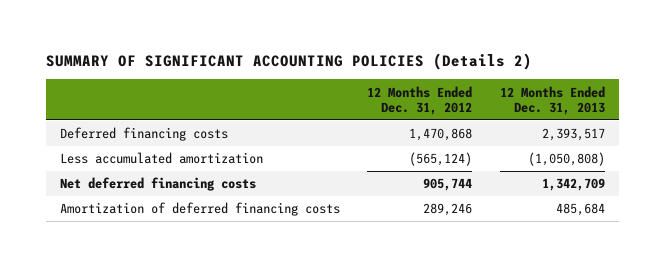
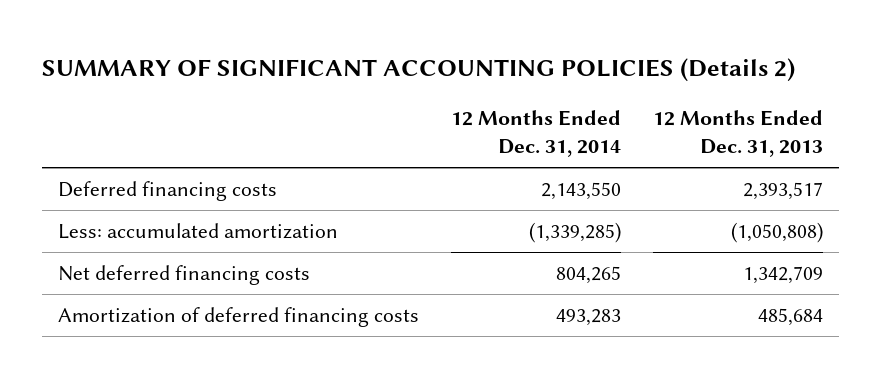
[367,85,473,115] 12 Months Ended Dec. 31, 2012 -> none
none -> [451,110,622,158] 12 Months Ended Dec. 31, 2014
[59,152,263,165] Less accumulated amortization -> [57,223,338,240] Less: accumulated amortization

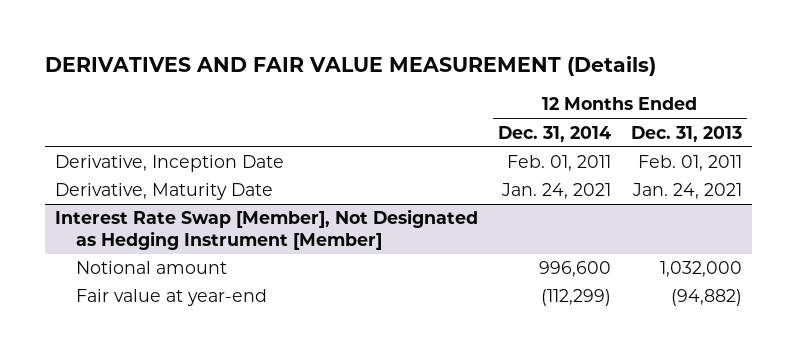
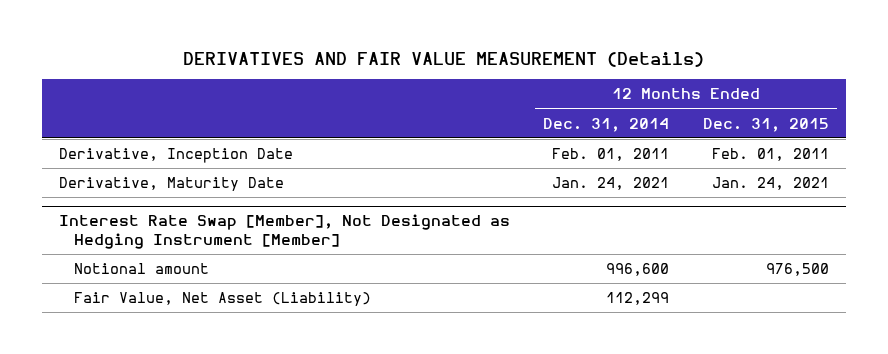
[630,125,742,142] Dec. 31, 2013 -> none
none -> [702,117,829,132] Dec. 31, 2015
[76,289,268,307] Fair value at year-end -> none
none -> [74,292,372,307] Fair Value, Net Asset (Liability)

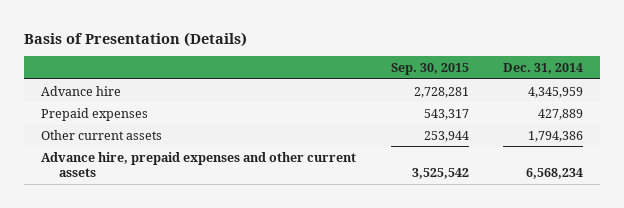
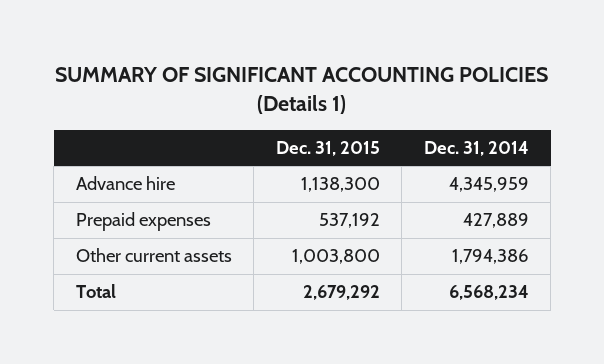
[24,31,248,47] Basis of Presentation (Details) -> [55,67,549,115] SUMMARY OF SIGNIFICANT ACCOUNTING POLICIES (Details 1)
[390,62,469,75] Sep. 30, 2015 -> none
none -> [275,140,380,156] Dec. 31, 2015
[41,151,357,178] Advance hire, prepaid expenses and other current assets -> [75,284,116,299] Total

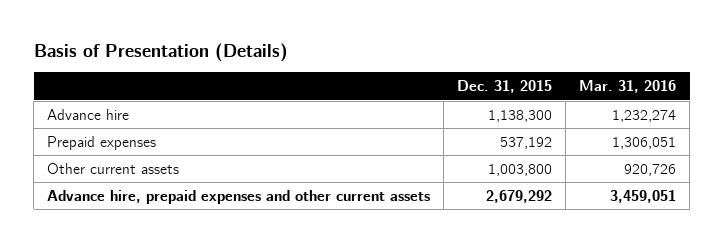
[55,67,549,115] SUMMARY OF SIGNIFICANT ACCOUNTING POLICIES (Details 1) -> [33,43,288,63] Basis of Presentation (Details)
[423,140,529,156] Dec. 31, 2014 -> none
none -> [579,80,677,94] Mar. 31, 2016
[75,284,116,299] Total -> [47,189,431,204] Advance hire, prepaid expenses and other current assets

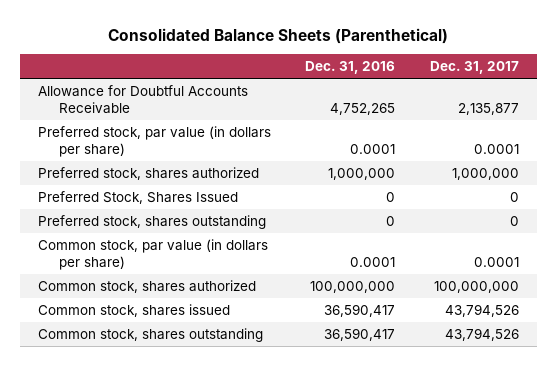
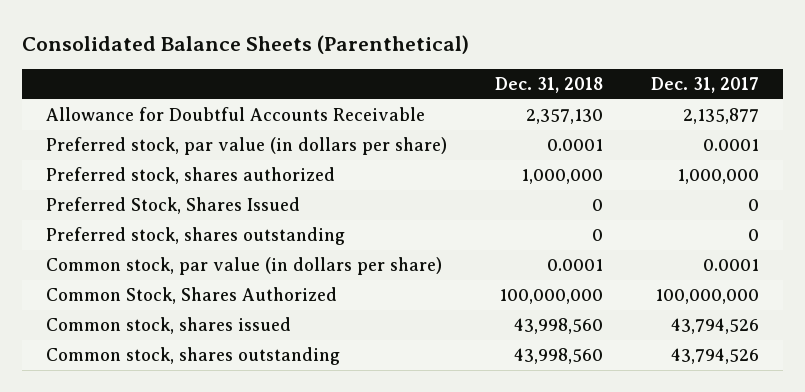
[305,61,396,75] Dec. 31, 2016 -> none
none -> [495,77,604,94] Dec. 31, 2018
[37,280,256,294] Common stock, shares authorized -> [46,287,338,305] Common Stock, Shares Authorized

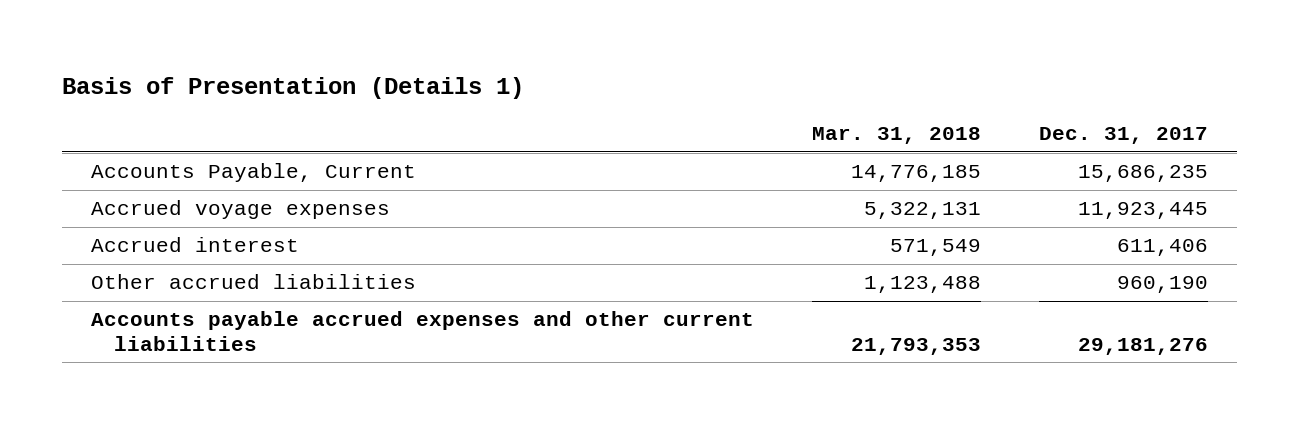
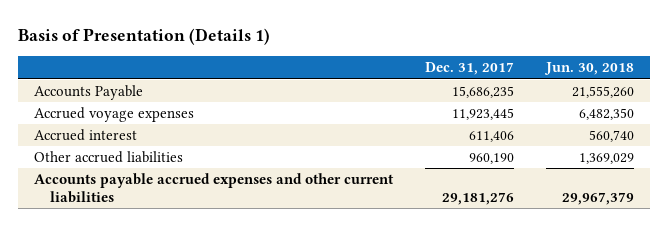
[811,127,981,145] Mar. 31, 2018 -> none
none -> [544,62,635,76] Jun. 30, 2018
[90,163,416,183] Accounts Payable, Current -> [33,85,143,101] Accounts Payable

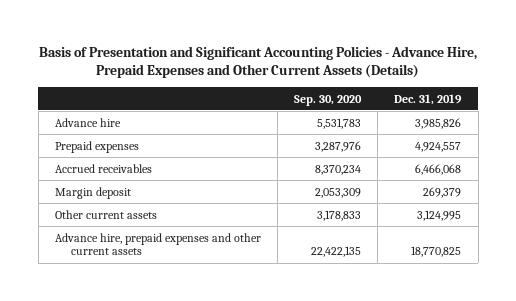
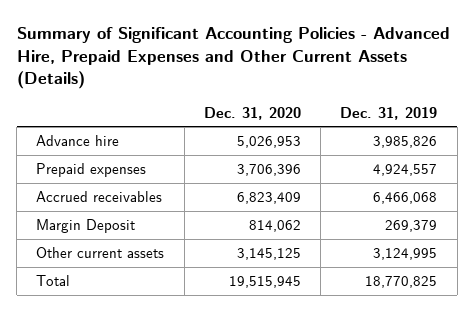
[39,45,478,79] Basis of Presentation and Significant Accounting Policies - Advance Hire, Prepaid Expenses and Other Current Assets (Details) -> [16,27,450,90] Summary of Significant Accounting Policies - Advanced Hire, Prepaid Expenses and Other Current Assets (Details)
[294,94,363,106] Sep. 30, 2020 -> none
none -> [203,106,301,120] Dec. 31, 2020
[54,186,131,199] Margin deposit -> [36,218,136,233] Margin Deposit
[54,232,261,256] Advance hire, prepaid expenses and other current assets -> [36,274,71,286] Total

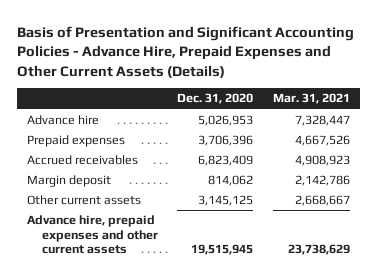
[16,27,450,90] Summary of Significant Accounting Policies - Advanced Hire, Prepaid Expenses and Other Current Assets (Details) -> [17,25,355,78] Basis of Presentation and Significant Accounting Policies - Advance Hire, Prepaid Expenses and Other Current Assets (Details)
[340,106,438,120] Dec. 31, 2019 -> none
none -> [273,93,351,105] Mar. 31, 2021
[36,218,136,233] Margin Deposit -> [27,175,112,188] Margin deposit
[36,274,71,286] Total -> [27,215,158,255] Advance hire, prepaid expenses and other current assets

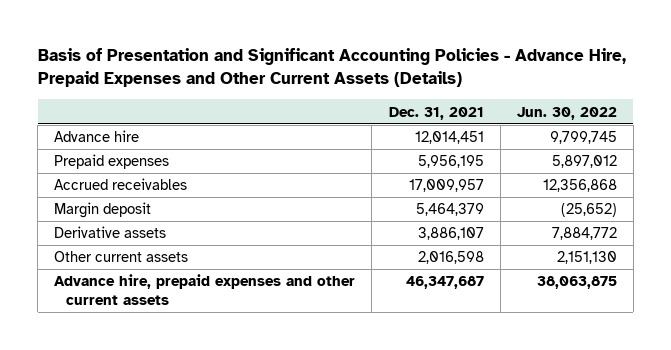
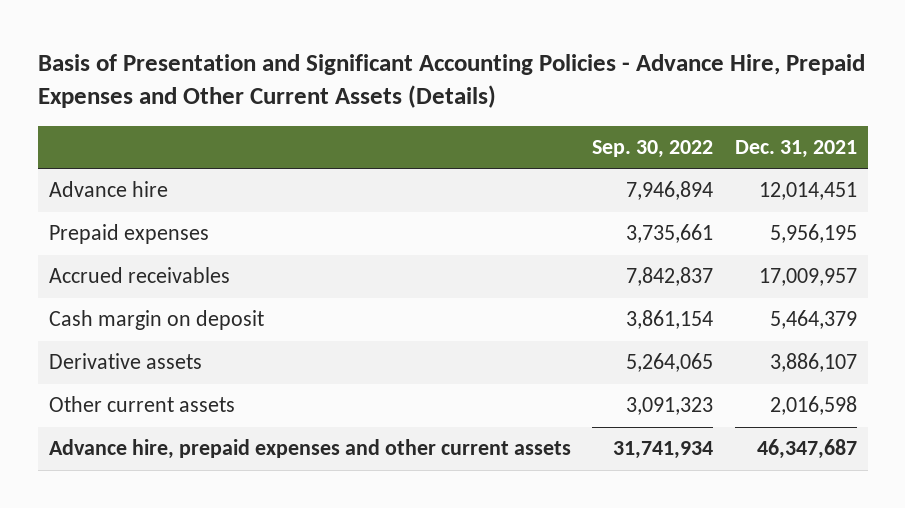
[516,106,617,120] Jun. 30, 2022 -> none
none -> [592,139,714,158] Sep. 30, 2022
[54,202,152,219] Margin deposit -> [48,310,264,331] Cash margin on deposit

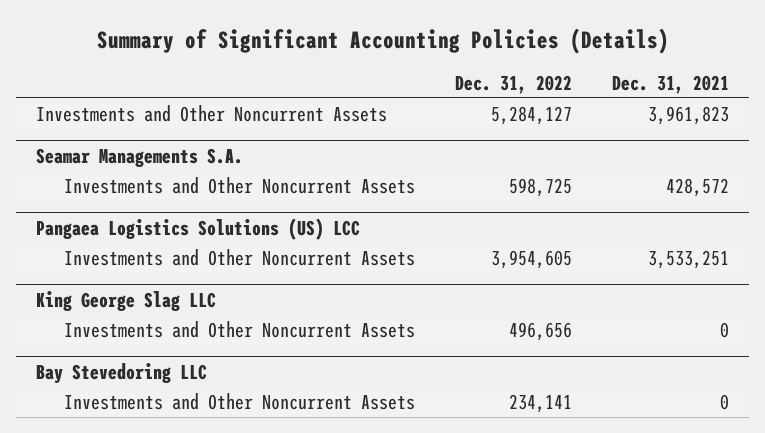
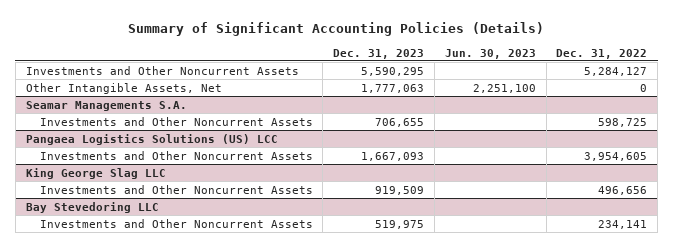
[611,75,729,95] Dec. 31, 2021 -> none
none -> [333,48,425,59] Dec. 31, 2023
none -> [444,48,536,59] Jun. 30, 2023
none -> [25,82,222,94] Other Intangible Assets, Net

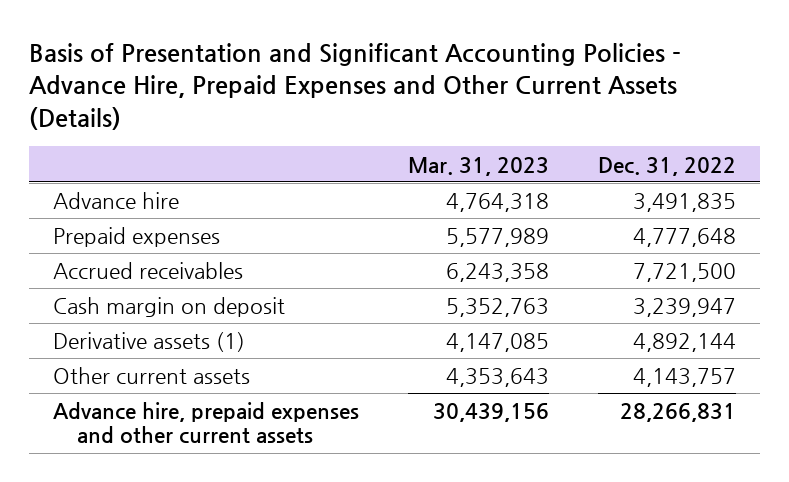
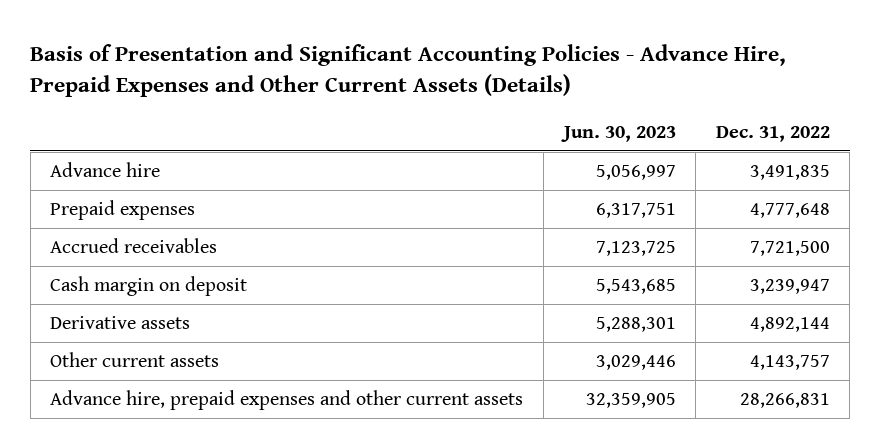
[408,156,550,176] Mar. 31, 2023 -> none
none -> [560,125,676,142] Jun. 30, 2023
[53,332,246,353] Derivative assets (1) -> [50,316,191,330] Derivative assets

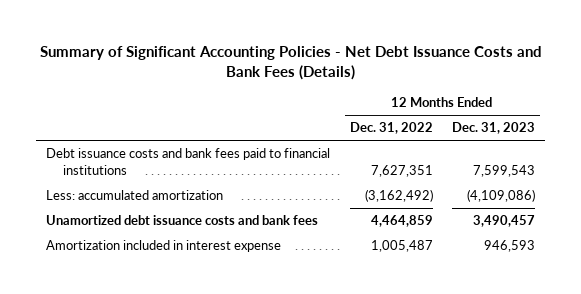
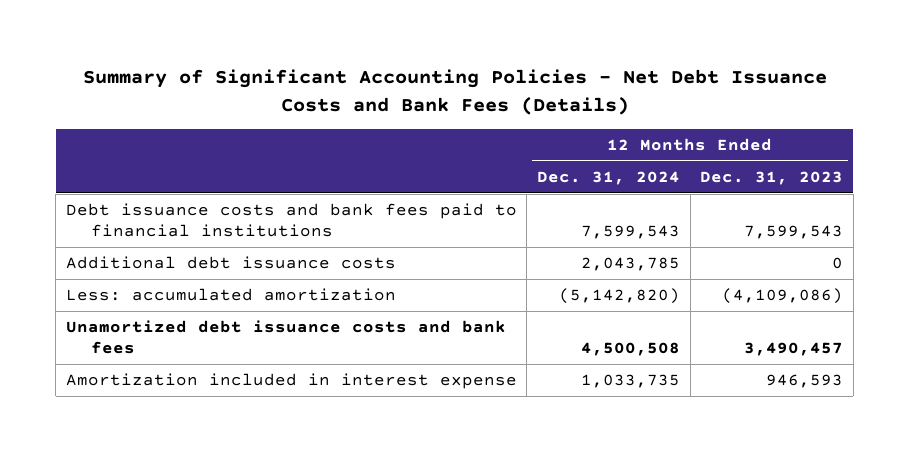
[349,122,433,135] Dec. 31, 2022 -> none
none -> [537,170,681,185] Dec. 31, 2024
none -> [65,256,396,270] Additional debt issuance costs

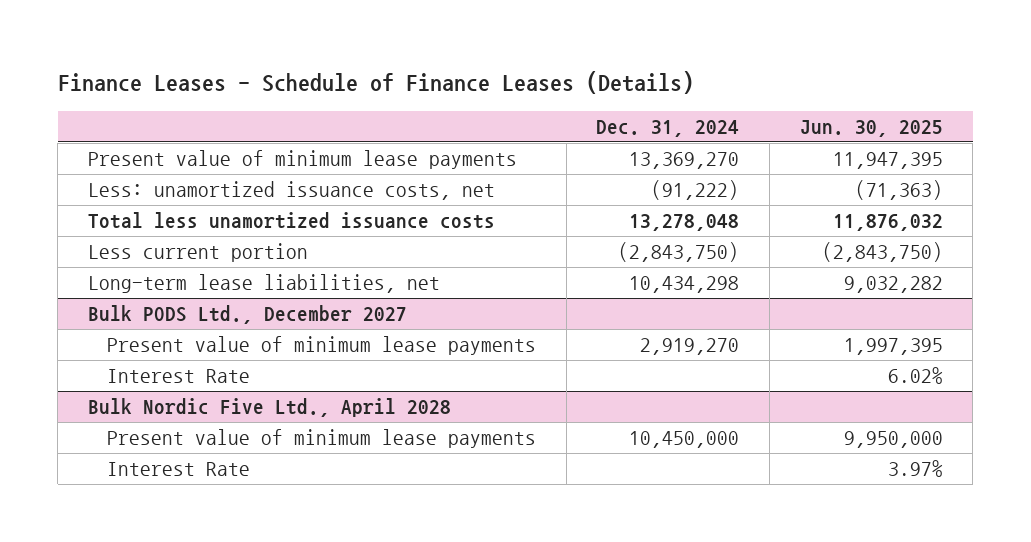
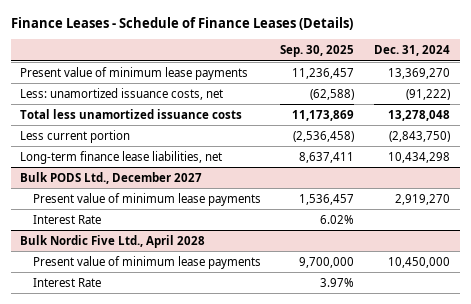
[799,119,943,137] Jun. 30, 2025 -> none
none -> [280,45,355,58] Sep. 30, 2025
[87,274,440,294] Long-term lease liabilities, net -> [20,150,223,164] Long-term finance lease liabilities, net

